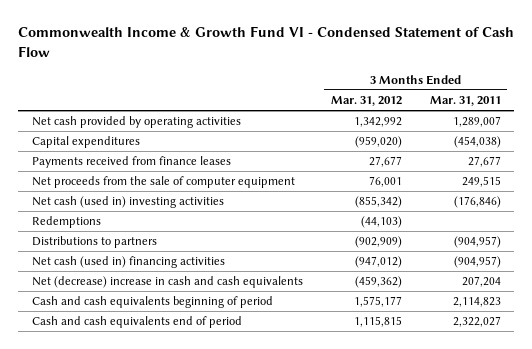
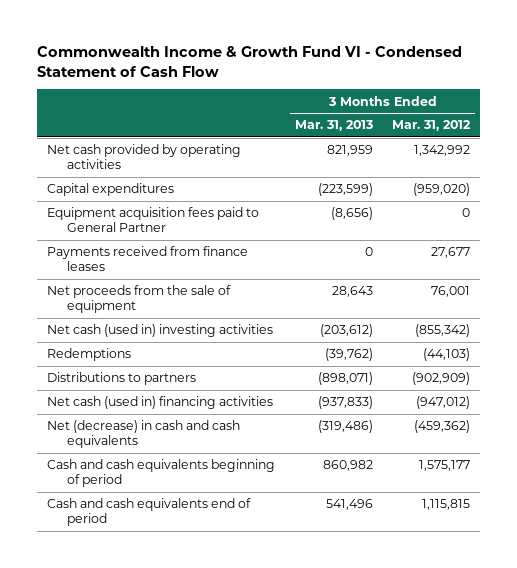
[429,96,501,107] Mar. 31, 2011 -> none
none -> [294,120,373,132] Mar. 31, 2013
none -> [47,207,260,233] Equipment acquisition fees paid to General Partner
[31,176,295,189] Net proceeds from the sale of computer equipment -> [47,285,232,314] Net proceeds from the sale of equipment
[31,276,303,289] Net (decrease) increase in cash and cash equivalents -> [47,420,241,449] Net (decrease) in cash and cash equivalents

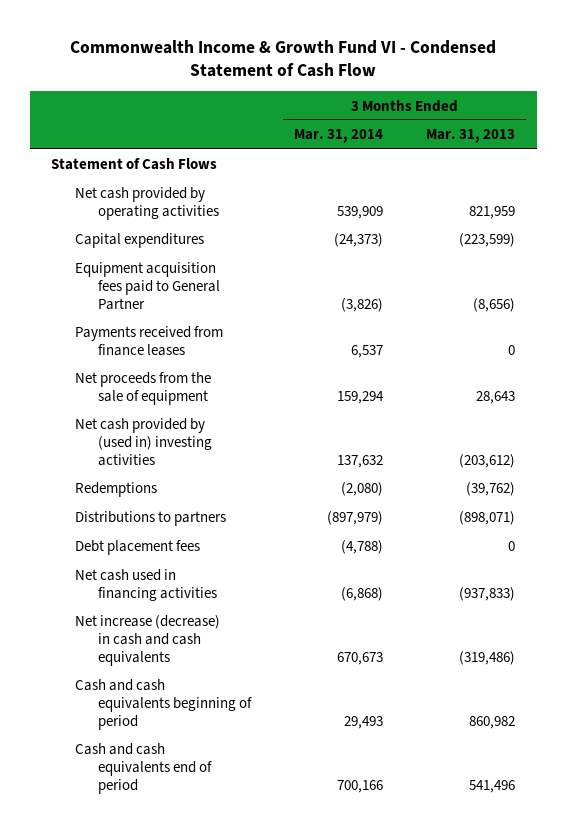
[392,120,472,132] Mar. 31, 2012 -> none
none -> [294,129,384,144] Mar. 31, 2014
none -> [51,158,218,171] Statement of Cash Flows
[47,324,274,338] Net cash (used in) investing activities -> [74,418,212,466] Net cash provided by (used in) investing activities
none -> [74,540,200,556] Debt placement fees
[47,396,274,410] Net cash (used in) financing activities -> [74,569,217,602] Net cash used in financing activities
[47,420,241,449] Net (decrease) in cash and cash equivalents -> [74,615,220,666] Net increase (decrease) in cash and cash equivalents

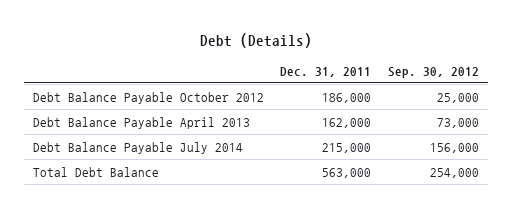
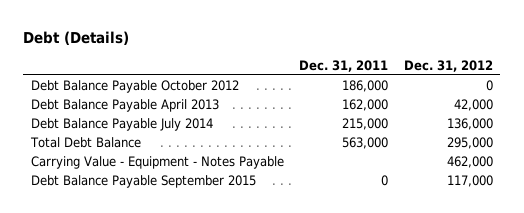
[388,66,480,78] Sep. 30, 2012 -> none
none -> [403,59,493,72] Dec. 31, 2012
none -> [30,156,284,170] Carrying Value - Equipment - Notes Payable
none -> [30,175,256,189] Debt Balance Payable September 2015

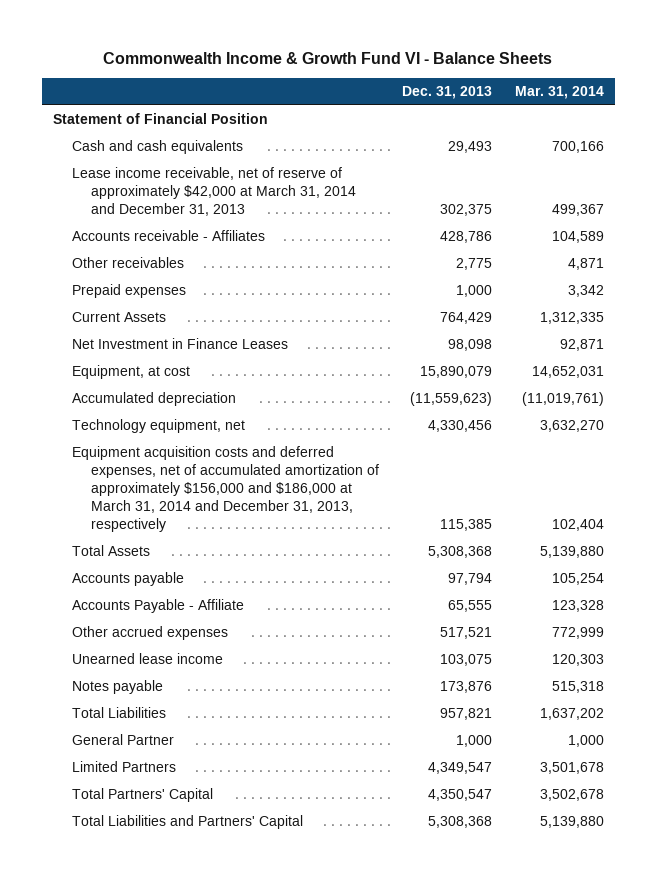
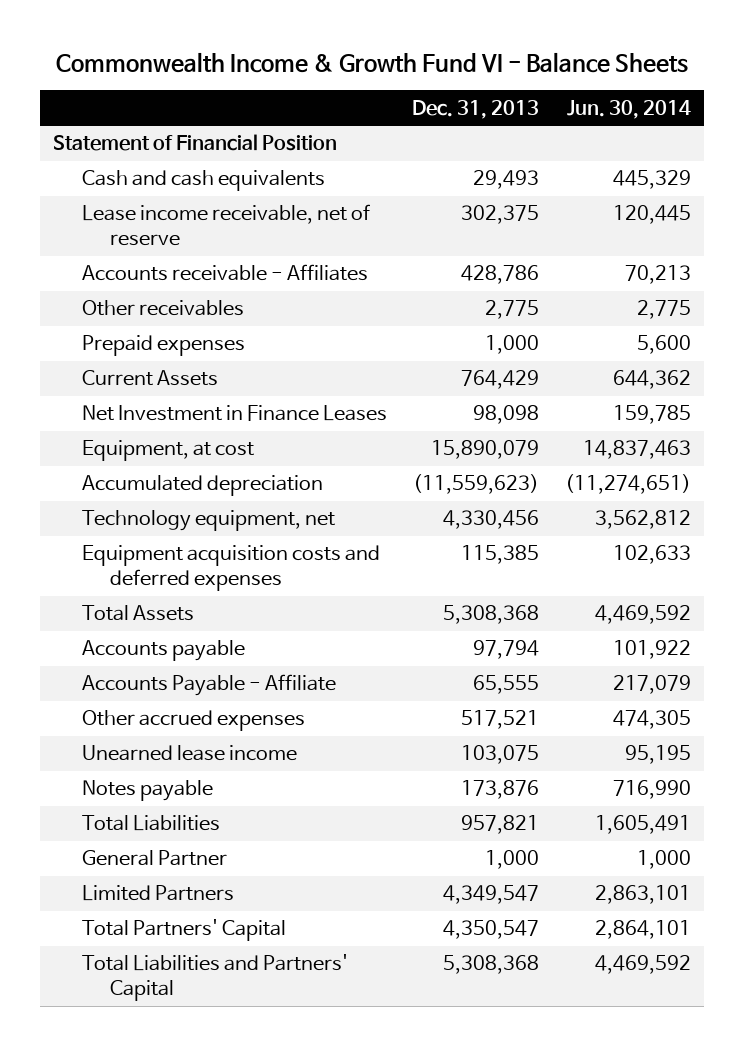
[514,85,604,99] Mar. 31, 2014 -> none
none -> [566,99,691,119] Jun. 30, 2014
[72,167,357,217] Lease income receivable, net of reserve of approximately $42,000 at March 31, 2014 and December 31, 2013 -> [81,204,370,247] Lease income receivable, net of reserve
[72,446,380,533] Equipment acquisition costs and deferred expenses, net of accumulated amortization of approximately $156,000 and $186,000 at March 31, 2014 and December 31, 2013, respectively -> [81,545,380,592] Equipment acquisition costs and deferred expenses

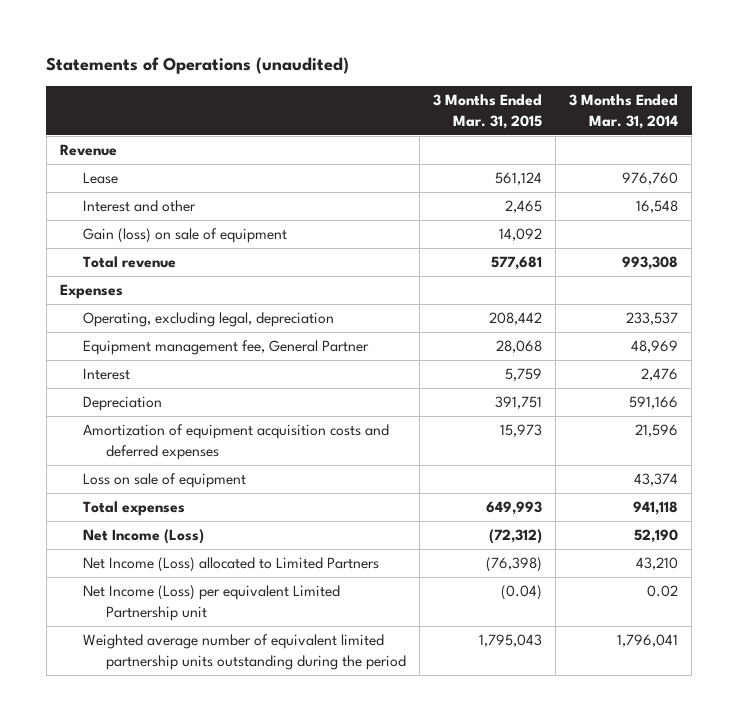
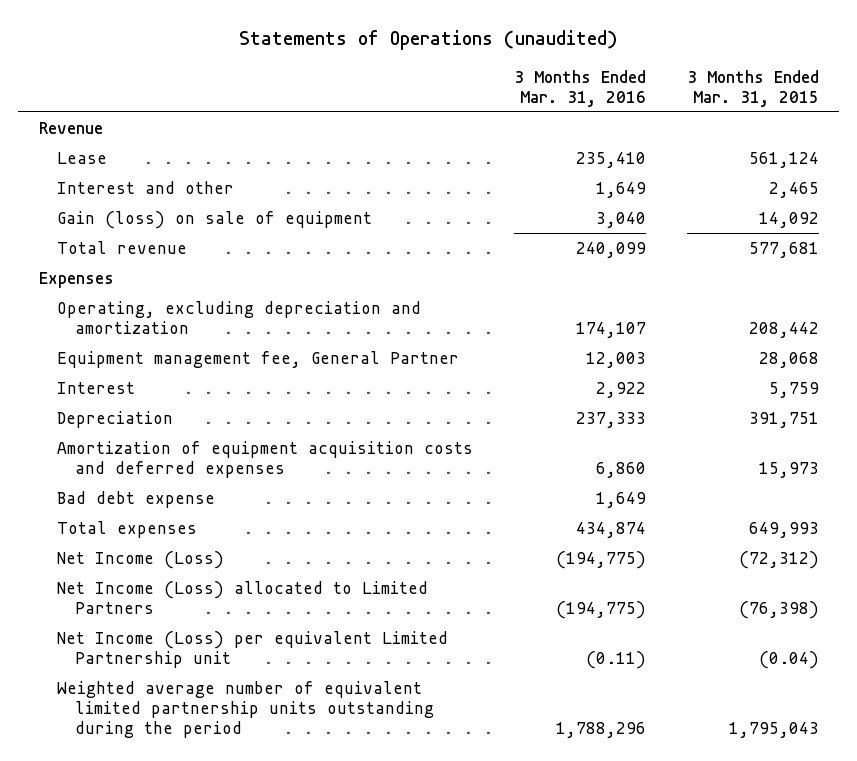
[569,94,679,129] 3 Months Ended Mar. 31, 2014 -> none
none -> [513,69,646,107] 3 Months Ended Mar. 31, 2016
[82,312,334,328] Operating, excluding legal, depreciation -> [56,300,421,334] Operating, excluding depreciation and amortization
[82,473,246,489] Loss on sale of equipment -> none
none -> [56,490,215,508] Bad debt expense

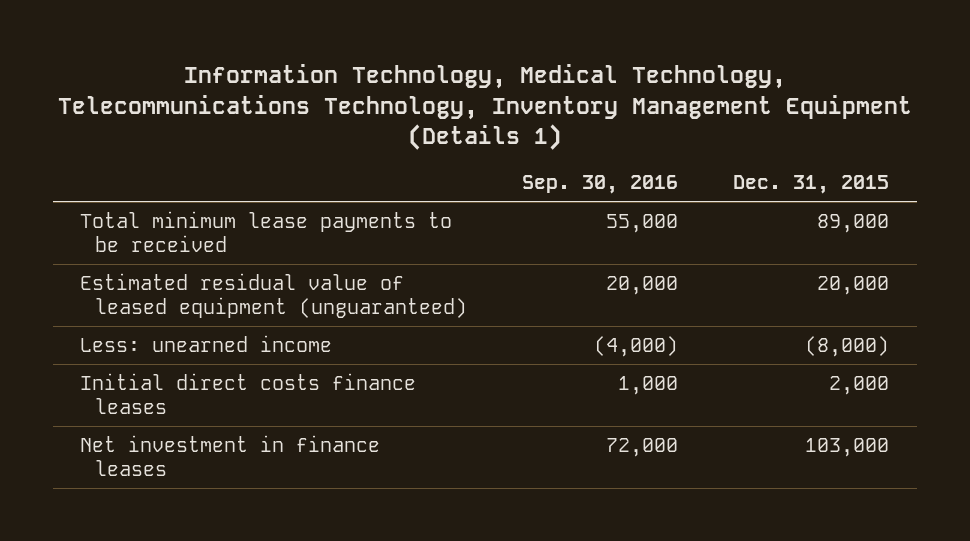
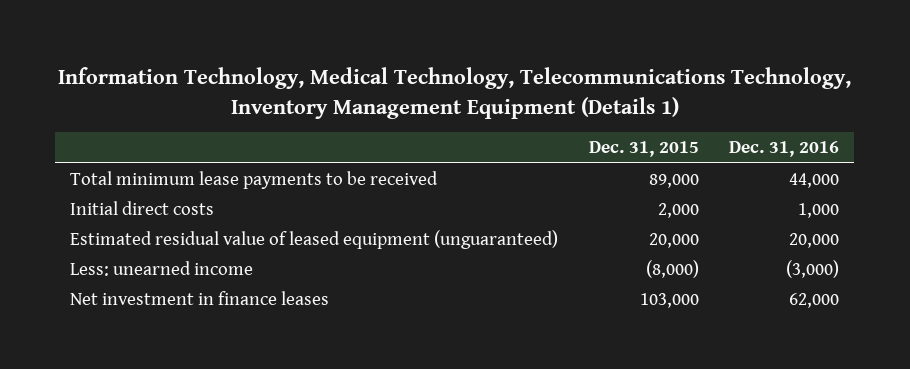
[522,175,679,195] Sep. 30, 2016 -> none
none -> [729,141,840,158] Dec. 31, 2016
none -> [70,200,215,215] Initial direct costs
[80,372,417,414] Initial direct costs finance leases -> none

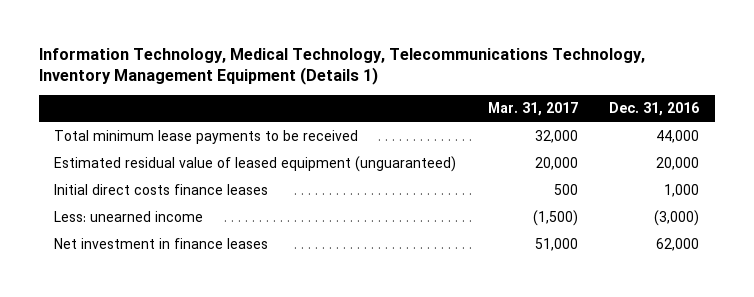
[588,141,699,158] Dec. 31, 2015 -> none
none -> [487,102,578,117] Mar. 31, 2017
[70,200,215,215] Initial direct costs -> none
none -> [54,184,269,196] Initial direct costs finance leases

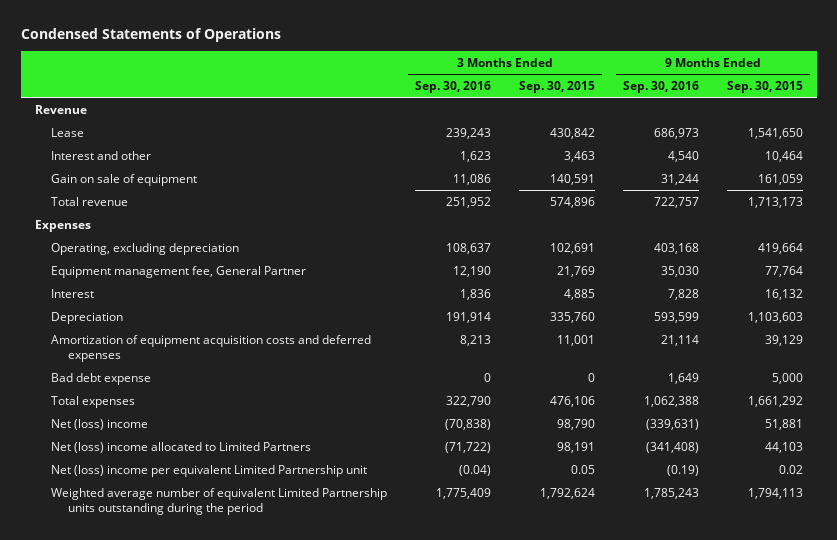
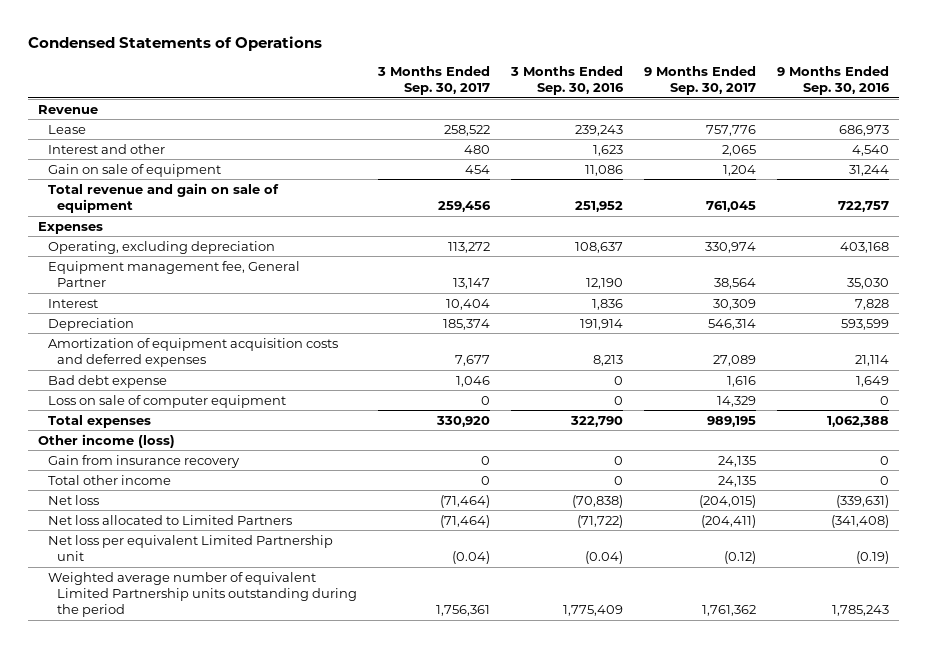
[519,81,596,94] Sep. 30, 2015 -> none
[726,81,803,94] Sep. 30, 2015 -> none
none -> [377,65,491,96] 3 Months Ended Sep. 30, 2017
none -> [643,65,756,96] 9 Months Ended Sep. 30, 2017
[51,196,129,206] Total revenue -> [47,182,279,214] Total revenue and gain on sale of equipment
none -> [47,394,286,408] Loss on sale of computer equipment
none -> [38,433,176,448] Other income (loss)
none -> [47,454,240,468] Gain from insurance recovery
none -> [47,474,171,485] Total other income
[51,418,149,430] Net (loss) income -> [47,494,99,505] Net loss
[51,441,312,453] Net (loss) income allocated to Limited Partners -> [47,514,292,525] Net loss allocated to Limited Partners
[51,464,368,477] Net (loss) income per equivalent Limited Partnership unit -> [47,534,333,562] Net loss per equivalent Limited Partnership unit

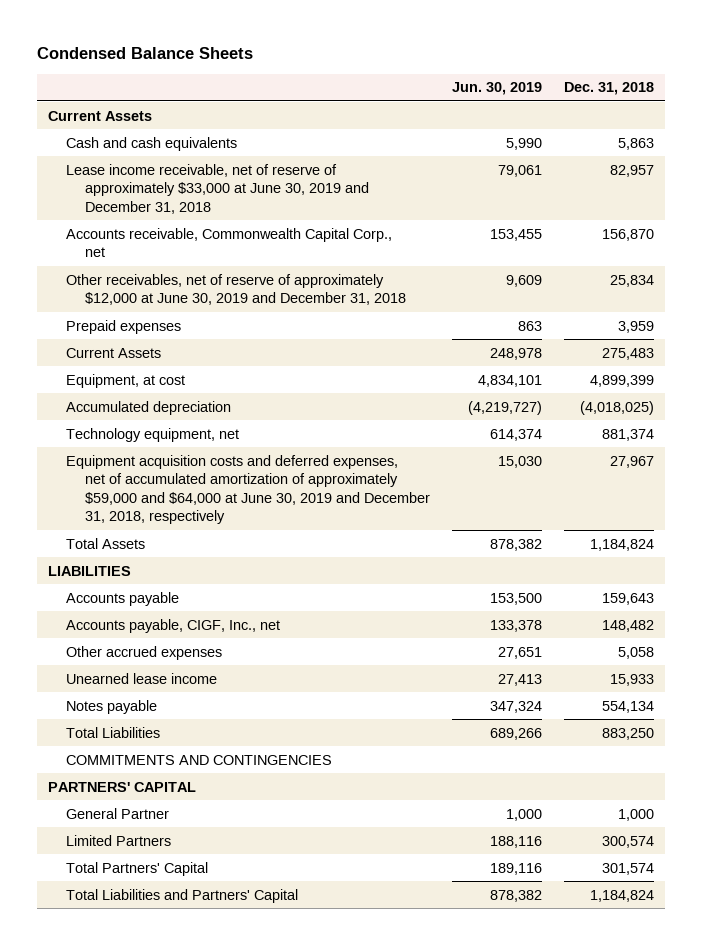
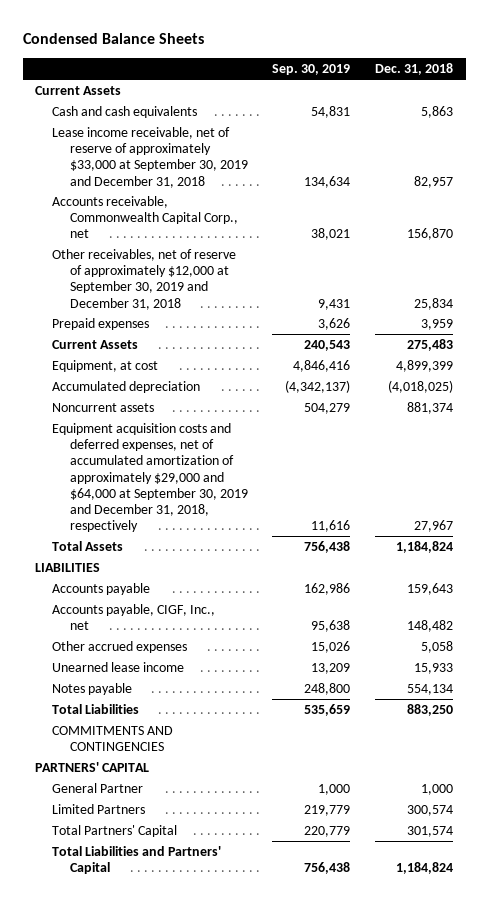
[451,82,542,96] Jun. 30, 2019 -> none
none -> [272,64,351,76] Sep. 30, 2019
[66,163,369,214] Lease income receivable, net of reserve of approximately $33,000 at June 30, 2019 and December 31, 2018 -> [52,126,248,188] Lease income receivable, net of reserve of approximately $33,000 at September 30, 2019 and December 31, 2018
[66,273,406,306] Other receivables, net of reserve of approximately $12,000 at June 30, 2019 and December 31, 2018 -> [52,248,237,310] Other receivables, net of reserve of approximately $12,000 at September 30, 2019 and December 31, 2018
[66,427,240,442] Technology equipment, net -> [52,402,155,412] Noncurrent assets
[66,454,430,524] Equipment acquisition costs and deferred expenses, net of accumulated amortization of approximately $59,000 and $64,000 at June 30, 2019 and December 31, 2018, respectively -> [52,422,248,533] Equipment acquisition costs and deferred expenses, net of accumulated amortization of approximately $29,000 and $64,000 at September 30, 2019 and December 31, 2018, respectively

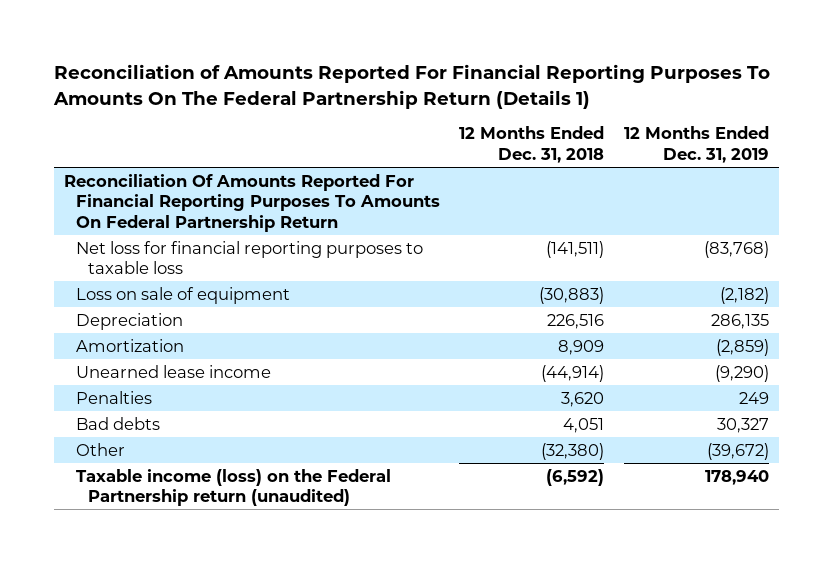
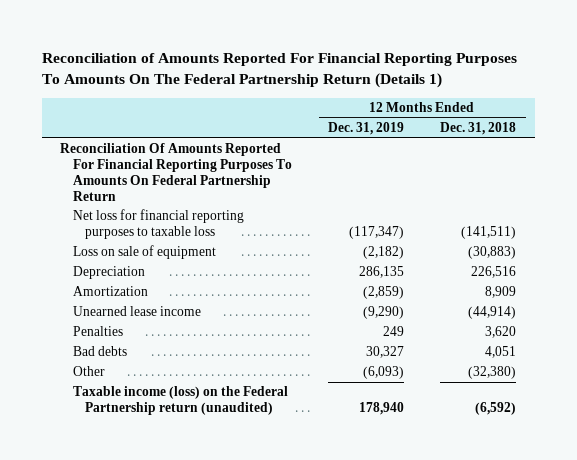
[703,240,769,258] (83,768) -> [348,226,404,240] (117,347)
[706,442,769,460] (39,672) -> [362,366,404,380] (6,093)

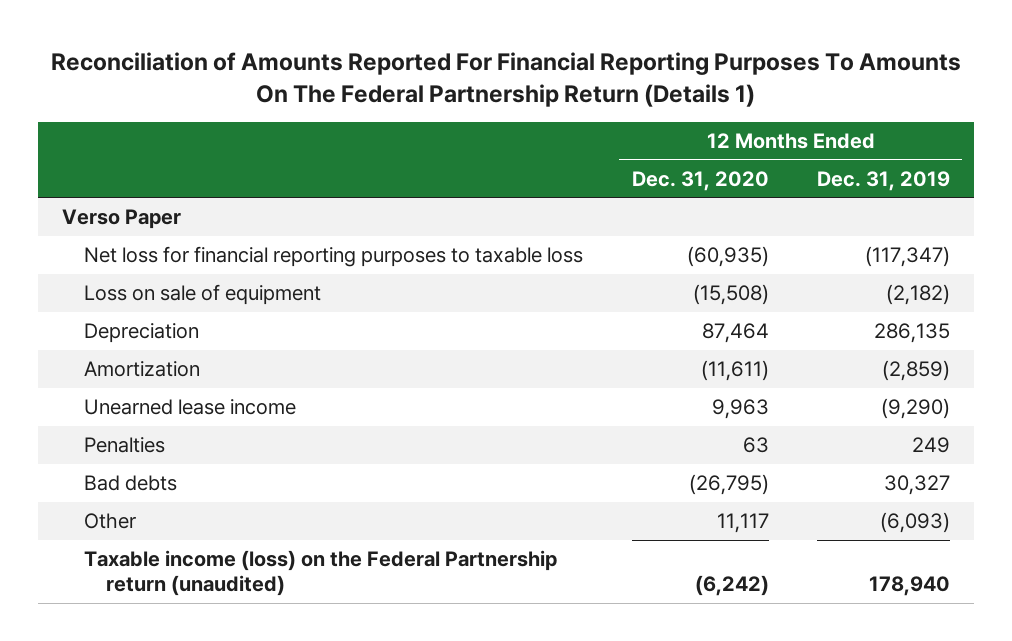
[440,122,517,136] Dec. 31, 2018 -> none
none -> [631,170,769,191] Dec. 31, 2020
[60,143,292,201] Reconciliation Of Amounts Reported For Financial Reporting Purposes To Amounts On Federal Partnership Return -> [62,209,182,230] Verso Paper

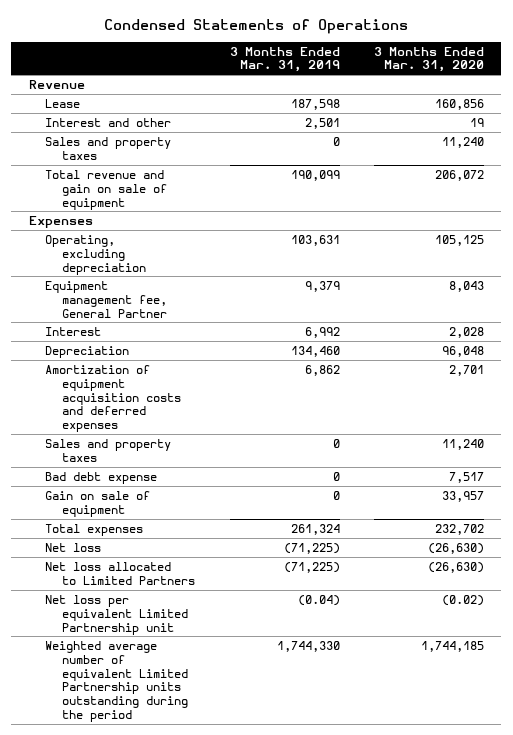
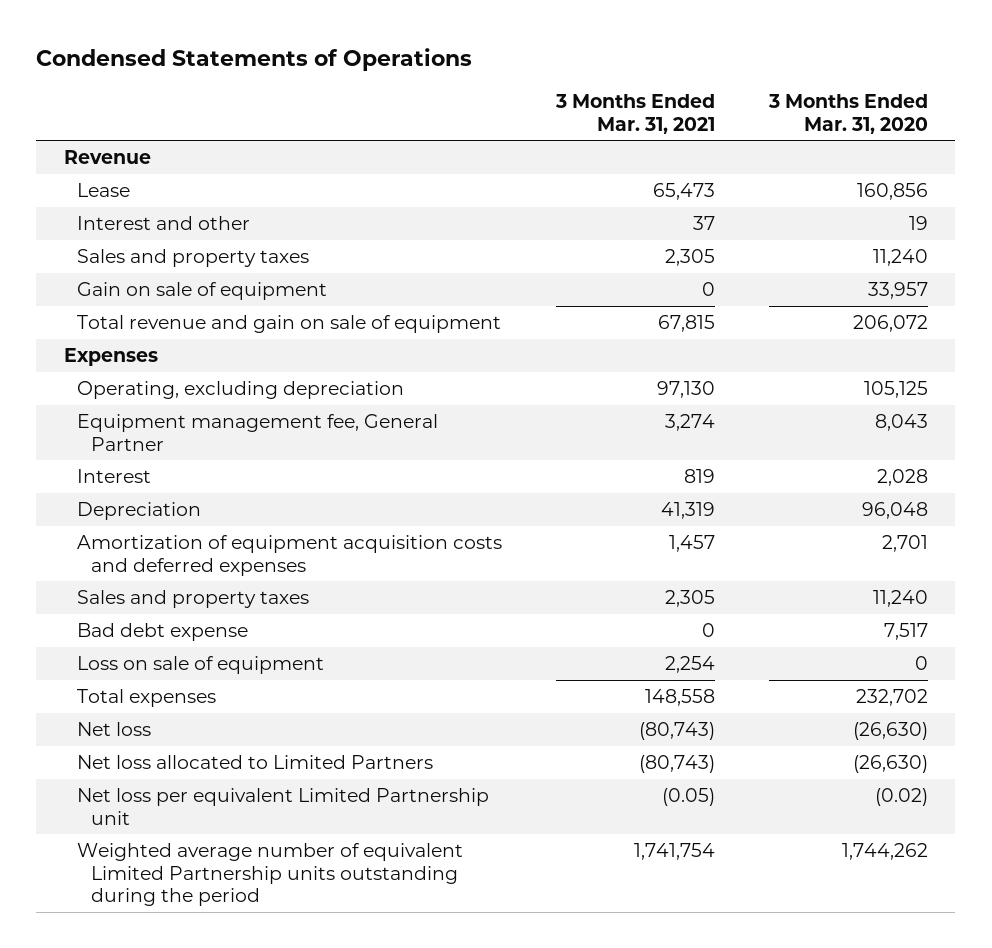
[229,46,340,73] 3 Months Ended Mar. 31, 2019 -> none
none -> [555,94,716,134] 3 Months Ended Mar. 31, 2021
[45,490,151,517] Gain on sale of equipment -> [77,281,328,300] Gain on sale of equipment
none -> [77,655,325,674] Loss on sale of equipment
[420,640,484,652] 1,744,185 -> [842,842,929,860] 1,744,262

